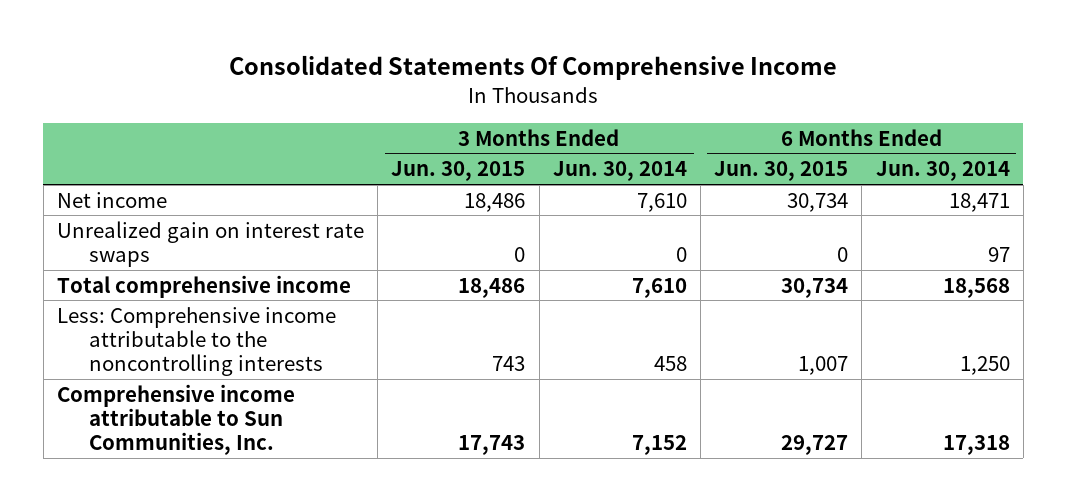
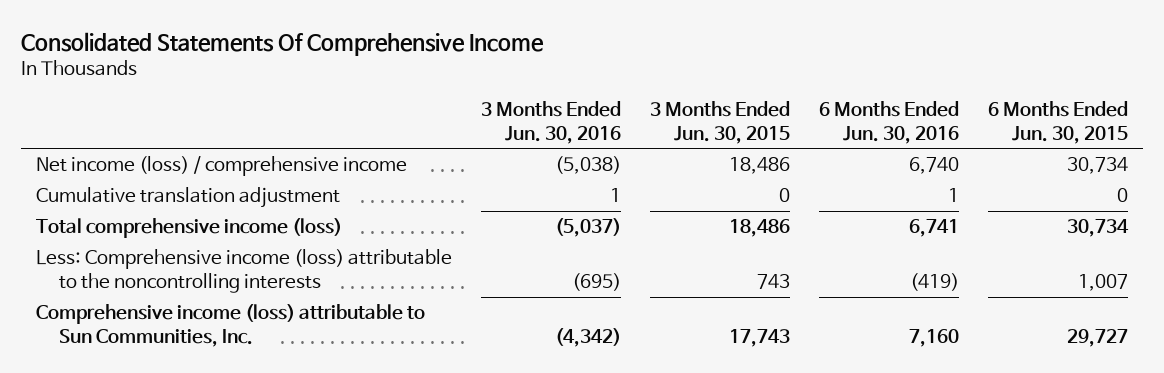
[552,161,687,182] Jun. 30, 2014 -> none
[875,161,1010,182] Jun. 30, 2014 -> none
none -> [480,100,621,144] 3 Months Ended Jun. 30, 2016
none -> [819,100,960,144] 6 Months Ended Jun. 30, 2016
[57,191,168,208] Net income -> [35,156,407,177] Net income (loss) / comprehensive income
[57,220,365,267] Unrealized gain on interest rate swaps -> [35,187,340,209] Cumulative translation adjustment
[57,274,352,298] Total comprehensive income -> [35,218,342,239] Total comprehensive income (loss)
[57,306,337,376] Less: Comprehensive income attributable to the noncontrolling interests -> [35,249,452,294] Less: Comprehensive income (loss) attributable to the noncontrolling interests
[57,383,296,455] Comprehensive income attributable to Sun Communities, Inc. -> [35,304,425,348] Comprehensive income (loss) attributable to Sun Communities, Inc.

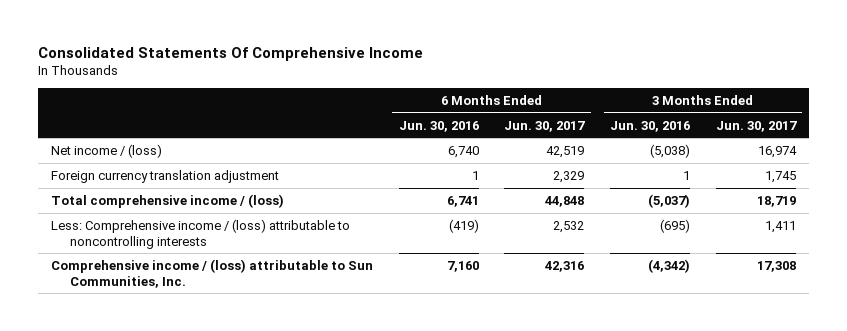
[649,100,790,144] 3 Months Ended Jun. 30, 2015 -> none
[988,100,1129,144] 6 Months Ended Jun. 30, 2015 -> none
none -> [504,120,586,132] Jun. 30, 2017
none -> [715,120,797,132] Jun. 30, 2017
[35,156,407,177] Net income (loss) / comprehensive income -> [51,143,163,158] Net income / (loss)
[35,187,340,209] Cumulative translation adjustment -> [51,169,280,183] Foreign currency translation adjustment
[35,218,342,239] Total comprehensive income (loss) -> [51,193,285,208] Total comprehensive income / (loss)
[35,249,452,294] Less: Comprehensive income (loss) attributable to the noncontrolling interests -> [51,218,351,249] Less: Comprehensive income / (loss) attributable to noncontrolling interests
[35,304,425,348] Comprehensive income (loss) attributable to Sun Communities, Inc. -> [51,258,374,288] Comprehensive income / (loss) attributable to Sun Communities, Inc.

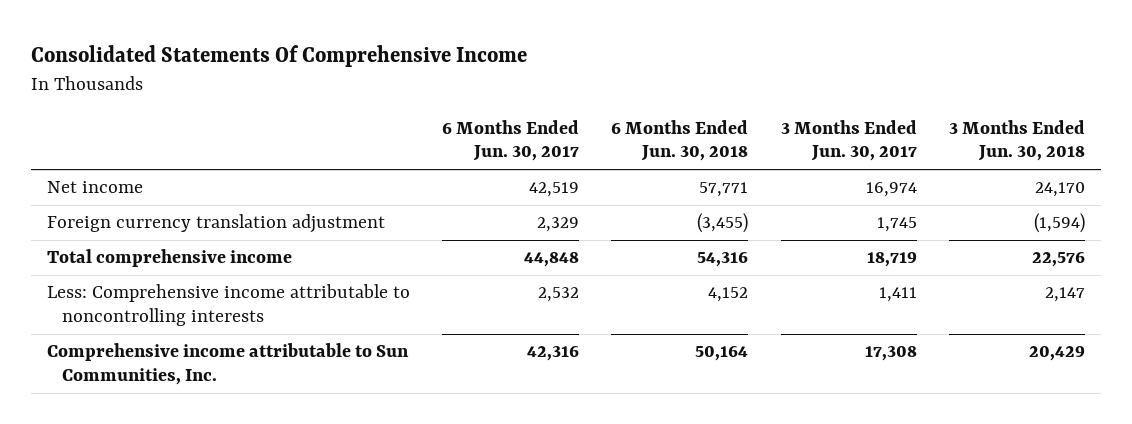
[398,120,479,132] Jun. 30, 2016 -> none
[610,120,691,132] Jun. 30, 2016 -> none
none -> [611,119,749,162] 6 Months Ended Jun. 30, 2018
none -> [948,119,1085,162] 3 Months Ended Jun. 30, 2018
[51,143,163,158] Net income / (loss) -> [47,181,144,194] Net income
[51,193,285,208] Total comprehensive income / (loss) -> [47,249,293,268] Total comprehensive income
[51,218,351,249] Less: Comprehensive income / (loss) attributable to noncontrolling interests -> [47,284,411,327] Less: Comprehensive income attributable to noncontrolling interests
[51,258,374,288] Comprehensive income / (loss) attributable to Sun Communities, Inc. -> [47,343,410,386] Comprehensive income attributable to Sun Communities, Inc.

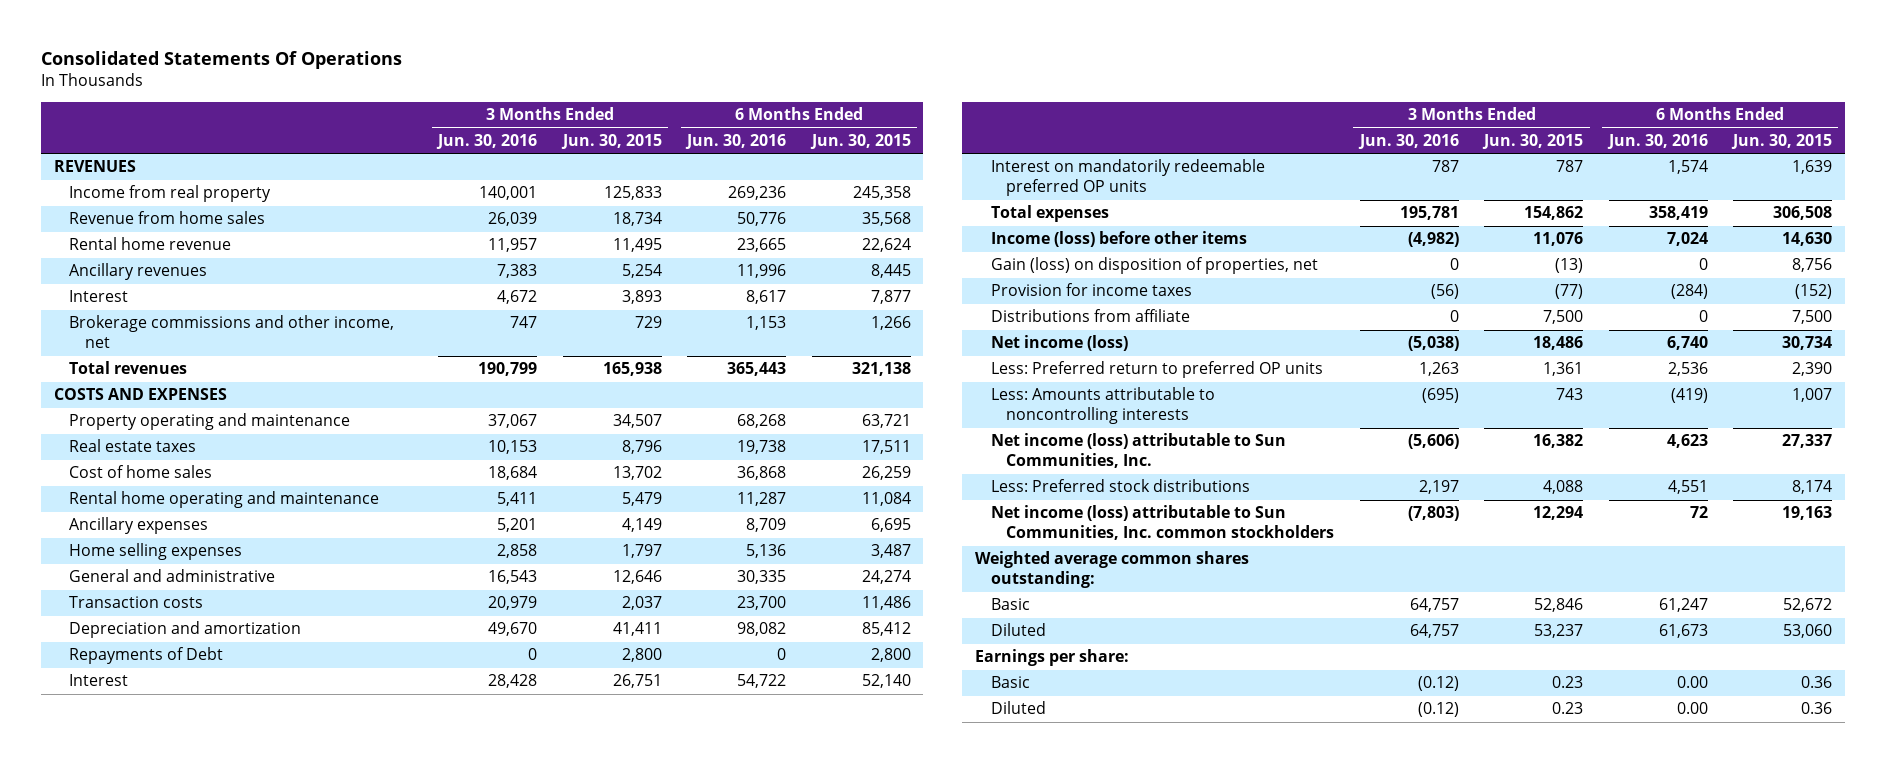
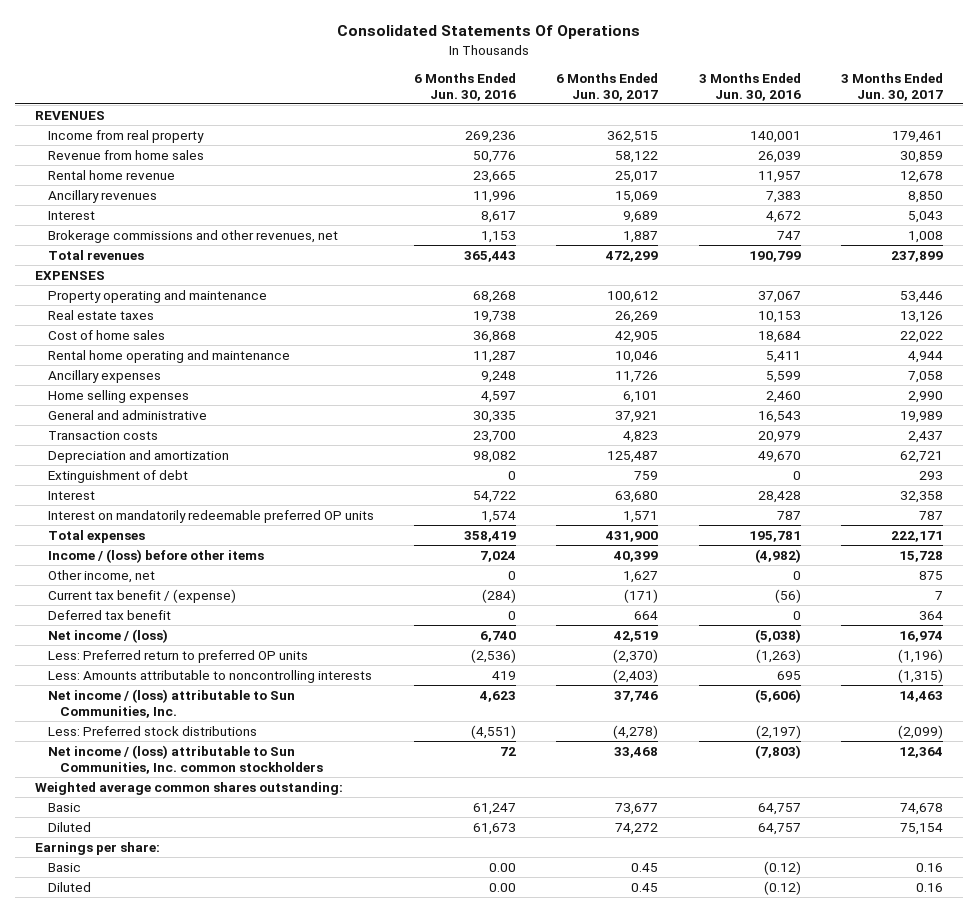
[560,133,662,149] Jun. 30, 2015 -> none
[809,133,911,149] Jun. 30, 2015 -> none
none -> [556,72,659,101] 6 Months Ended Jun. 30, 2017
none -> [840,72,943,101] 3 Months Ended Jun. 30, 2017
[69,315,395,349] Brokerage commissions and other income, net -> [47,229,338,243] Brokerage commissions and other revenues, net
[53,388,227,401] COSTS AND EXPENSES -> [35,270,106,280] EXPENSES
[497,518,538,533] 5,201 -> [765,370,801,383] 5,599
[746,518,787,533] 8,709 -> [481,370,517,383] 9,248
[497,544,538,559] 2,858 -> [765,390,801,403] 2,460
[746,544,787,559] 5,136 -> [481,390,517,403] 4,597
[69,647,224,665] Repayments of Debt -> [47,469,188,483] Extinguishment of debt
[990,257,1318,275] Gain (loss) on disposition of properties, net -> none
[990,309,1190,323] Distributions from affiliate -> none
[990,231,1247,248] Income (loss) before other items -> [47,548,264,563] Income / (loss) before other items
none -> [47,569,155,583] Other income, net
[990,283,1192,297] Provision for income taxes -> [47,588,236,603] Current tax benefit / (expense)
none -> [47,609,171,620] Deferred tax benefit
[990,335,1128,352] Net income (loss) -> [47,628,168,643] Net income / (loss)
[1418,362,1459,377] 1,263 -> [755,648,801,663] (1,263)
[1667,362,1708,377] 2,536 -> [471,648,517,663] (2,536)
[1421,388,1459,404] (695) -> [776,670,801,680] 695
[1670,388,1708,404] (419) -> [492,670,517,680] 419
[990,433,1286,469] Net income (loss) attributable to Sun Communities, Inc. -> [47,688,295,718] Net income / (loss) attributable to Sun Communities, Inc.
[1418,480,1459,495] 2,197 -> [755,724,801,739] (2,197)
[1667,480,1708,495] 4,551 -> [471,724,517,739] (4,551)
[990,505,1335,541] Net income (loss) attributable to Sun Communities, Inc. common stockholders -> [47,744,324,774] Net income / (loss) attributable to Sun Communities, Inc. common stockholders

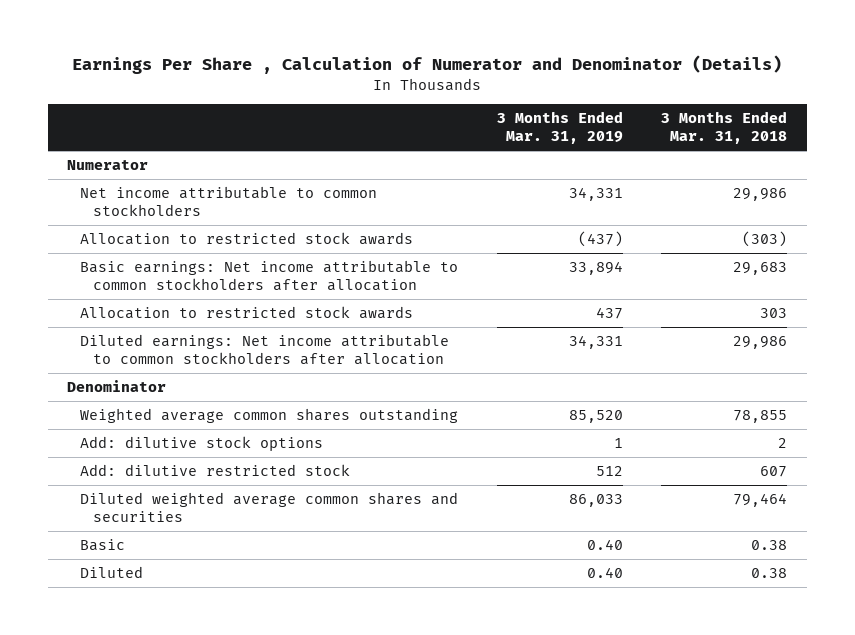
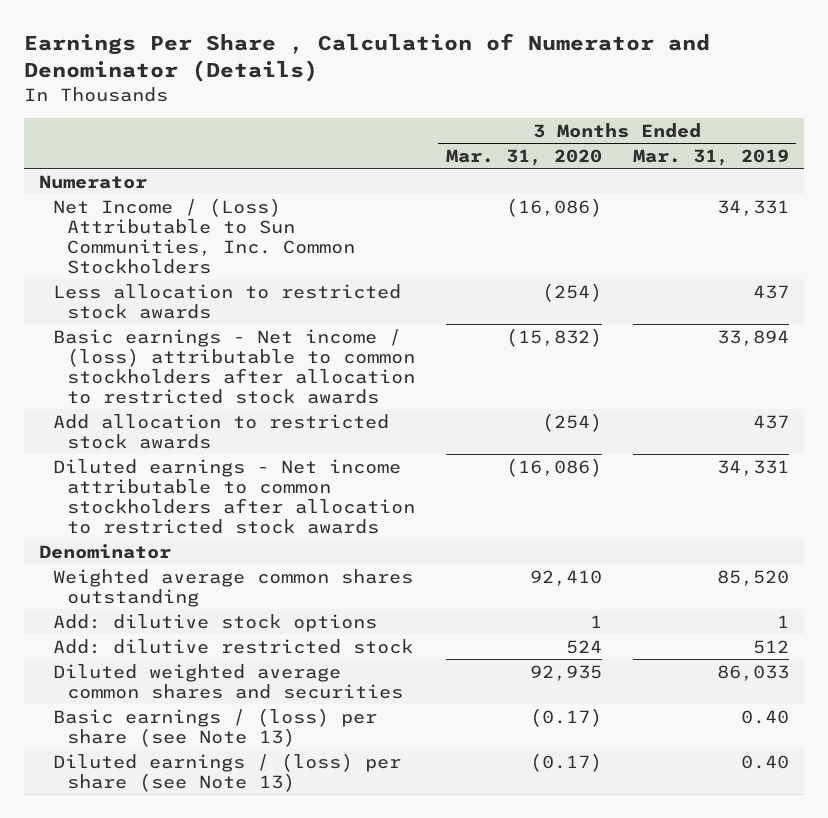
[661,111,788,145] 3 Months Ended Mar. 31, 2018 -> none
none -> [445,148,602,166] Mar. 31, 2020
[80,186,378,216] Net income attributable to common stockholders -> [53,197,356,274] Net Income / (Loss) Attributable to Sun Communities, Inc. Common Stockholders
[80,232,414,246] Allocation to restricted stock awards -> [53,283,402,319] Less allocation to restricted stock awards
[577,231,623,248] (437) -> [752,284,789,299] 437
[80,260,459,291] Basic earnings: Net income attributable to common stockholders after allocation -> [53,328,416,404] Basic earnings - Net income / (loss) attributable to common stockholders after allocation to restricted stock awards
[80,306,414,320] Allocation to restricted stock awards -> [53,413,390,449] Add allocation to restricted stock awards
[80,334,450,365] Diluted earnings: Net income attributable to common stockholders after allocation -> [53,458,416,534] Diluted earnings - Net income attributable to common stockholders after allocation to restricted stock awards
[80,539,126,552] Basic -> [53,707,378,747] Basic earnings / (loss) per share (see Note 13)
[80,566,144,579] Diluted -> [53,752,402,792] Diluted earnings / (loss) per share (see Note 13)

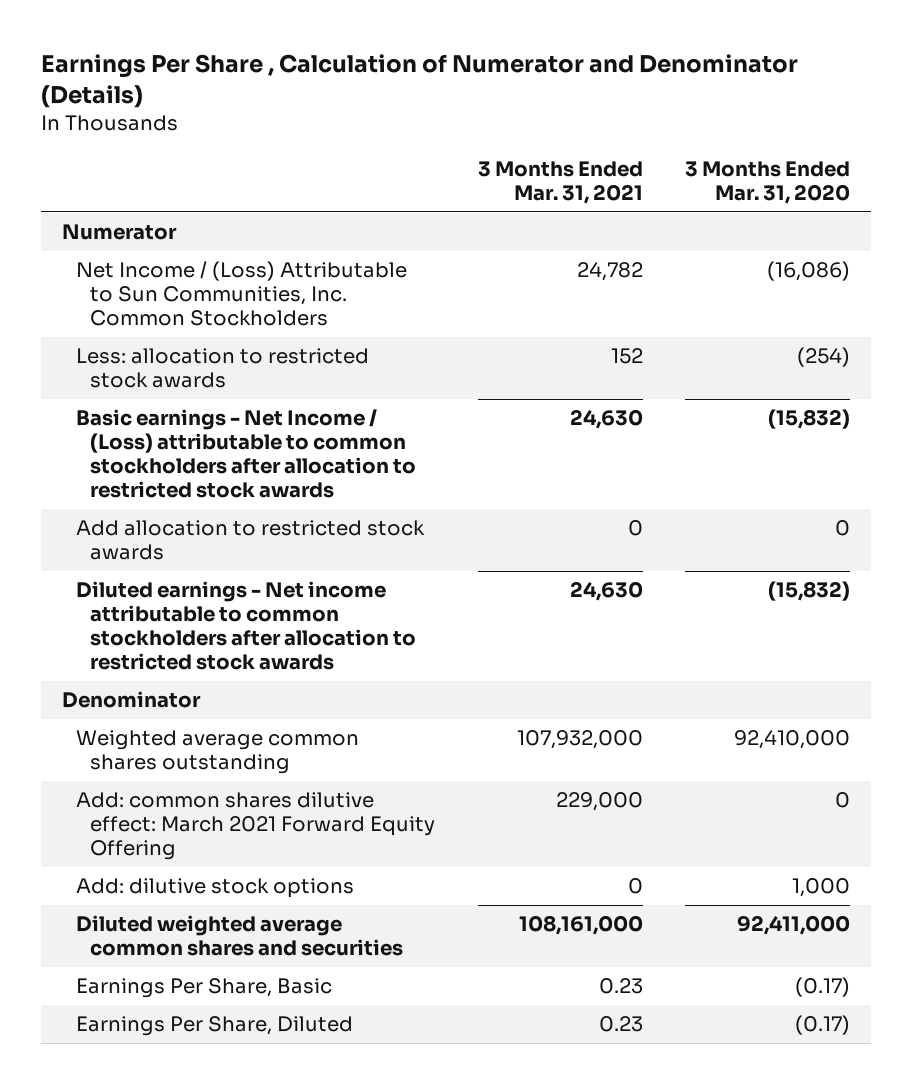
[632,148,789,166] Mar. 31, 2019 -> none
none -> [477,161,643,204] 3 Months Ended Mar. 31, 2021
[53,283,402,319] Less allocation to restricted stock awards -> [76,348,370,389] Less: allocation to restricted stock awards
[53,328,416,404] Basic earnings - Net income / (loss) attributable to common stockholders after allocation to restricted stock awards -> [76,409,417,498] Basic earnings - Net Income / (Loss) attributable to common stockholders after allocation to restricted stock awards
[541,412,602,432] (254) -> [835,520,851,537] 0
[505,457,602,477] (16,086) -> [768,581,851,602] (15,832)
[53,638,414,654] Add: dilutive restricted stock -> none
[529,569,602,586] 92,410 -> [734,730,851,750] 92,410,000
none -> [76,792,436,860] Add: common shares dilutive effect: March 2021 Forward Equity Offering
[589,614,602,628] 1 -> [792,878,851,898] 1,000
[529,664,602,681] 92,935 -> [737,915,851,936] 92,411,000
[53,707,378,747] Basic earnings / (loss) per share (see Note 13) -> [76,978,333,999] Earnings Per Share, Basic
[53,752,402,792] Diluted earnings / (loss) per share (see Note 13) -> [76,1016,354,1037] Earnings Per Share, Diluted

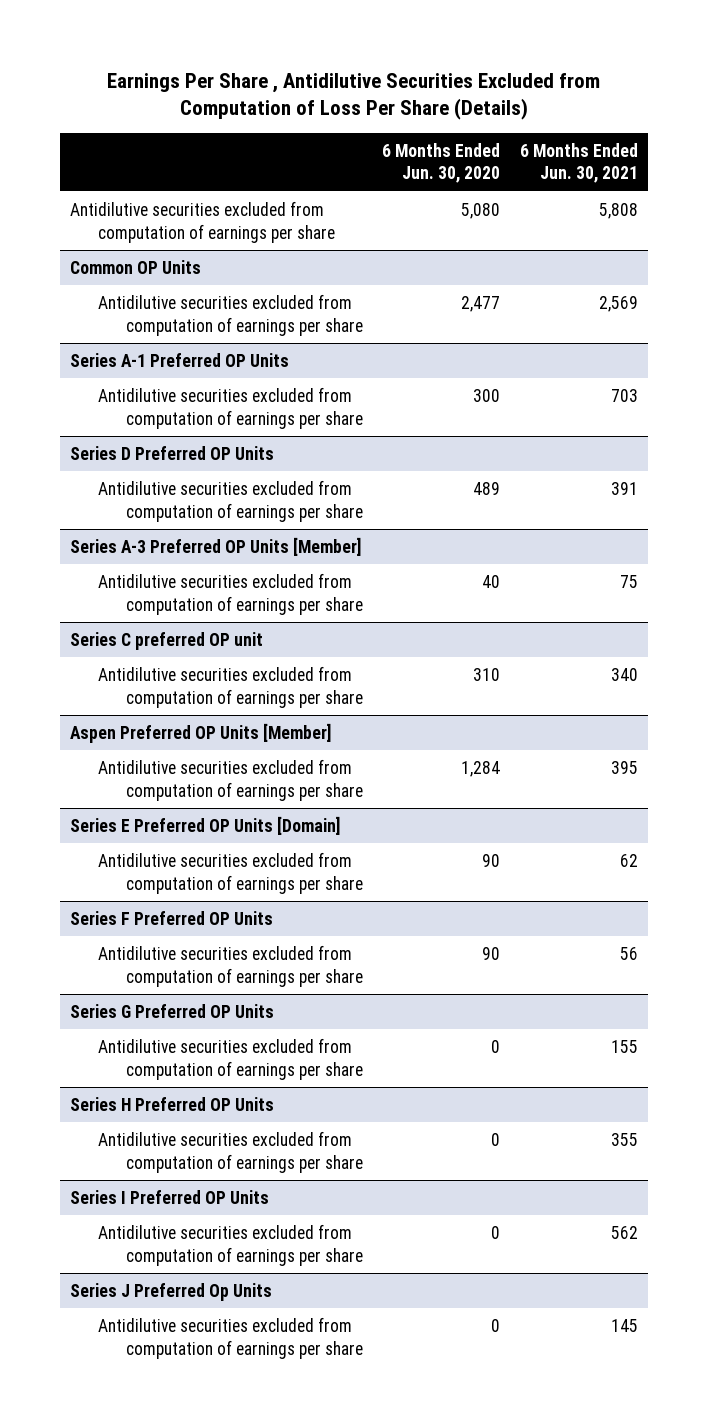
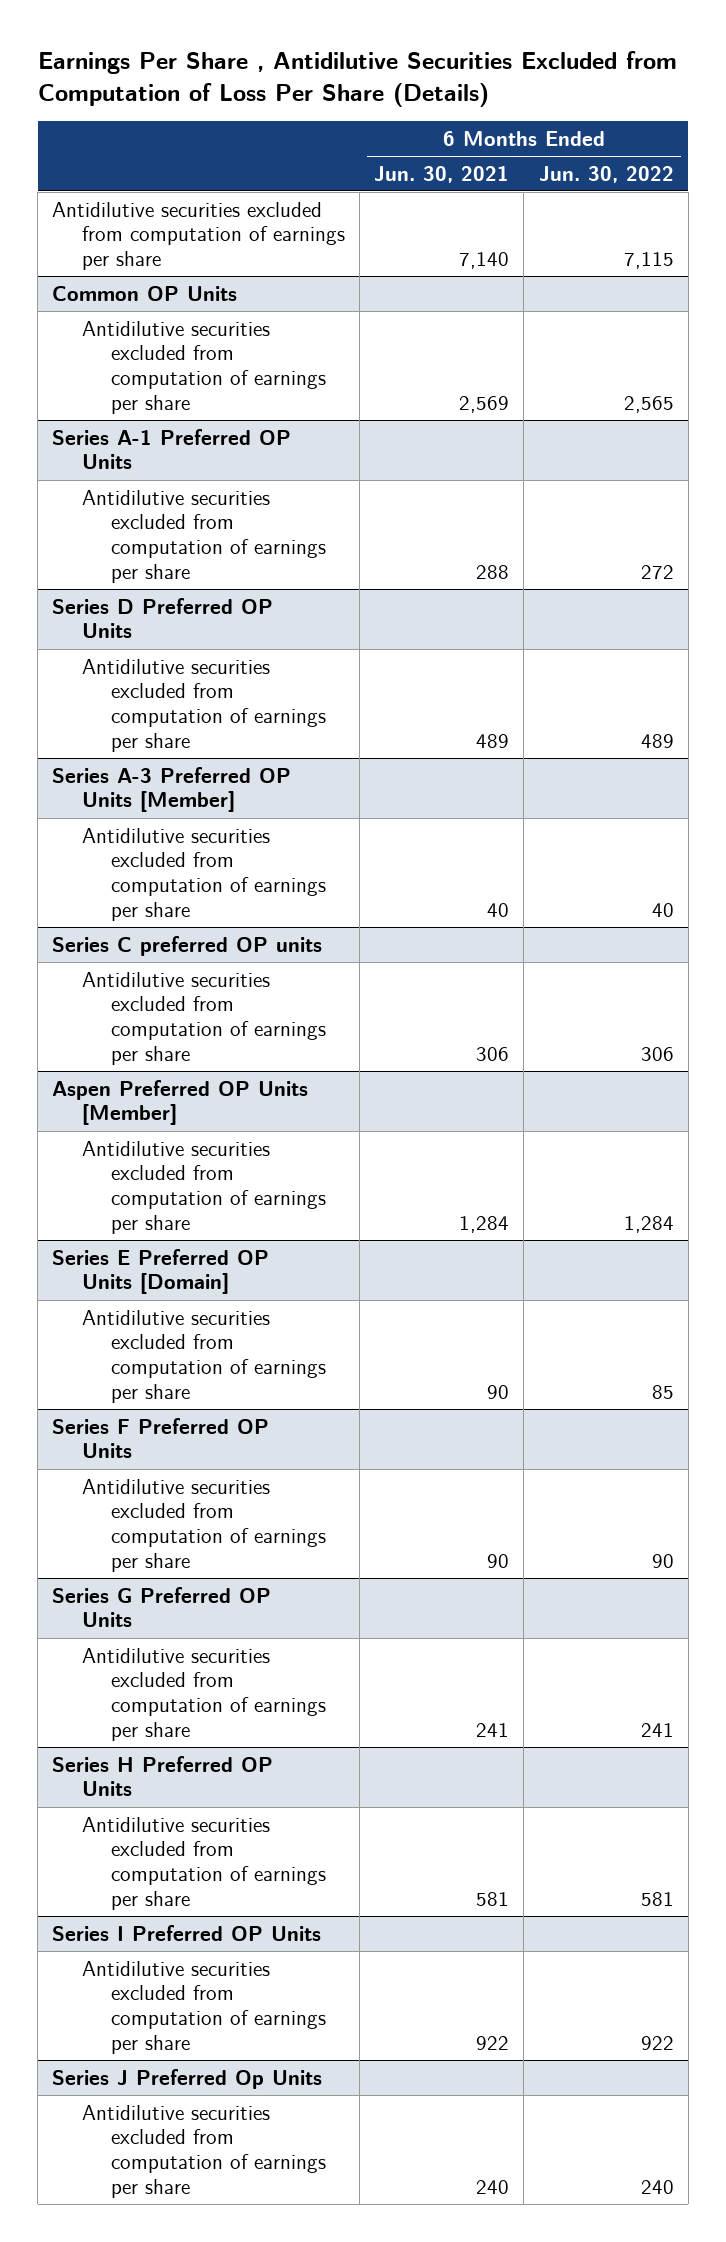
[382,142,501,184] 6 Months Ended Jun. 30, 2020 -> none
none -> [538,165,674,183] Jun. 30, 2022
[598,202,638,219] 5,808 -> [459,252,510,270] 7,140
[610,388,638,402] 703 -> [476,565,510,580] 288
[610,481,638,495] 391 -> [476,734,510,749] 489
[619,574,638,588] 75 -> [487,903,510,918] 40
[69,631,263,650] Series C preferred OP unit -> [52,935,323,956] Series C preferred OP units
[610,667,638,681] 340 -> [476,1047,510,1062] 306
[610,760,638,774] 395 -> [459,1216,510,1234] 1,284
[619,853,638,867] 62 -> [487,1385,510,1400] 90
[619,946,638,960] 56 -> [487,1554,510,1569] 90
[610,1039,638,1053] 155 -> [476,1723,510,1738] 241
[610,1132,638,1146] 355 -> [476,1892,510,1907] 581
[610,1225,638,1239] 562 -> [476,2036,510,2051] 922
[610,1318,638,1332] 145 -> [476,2180,510,2195] 240

